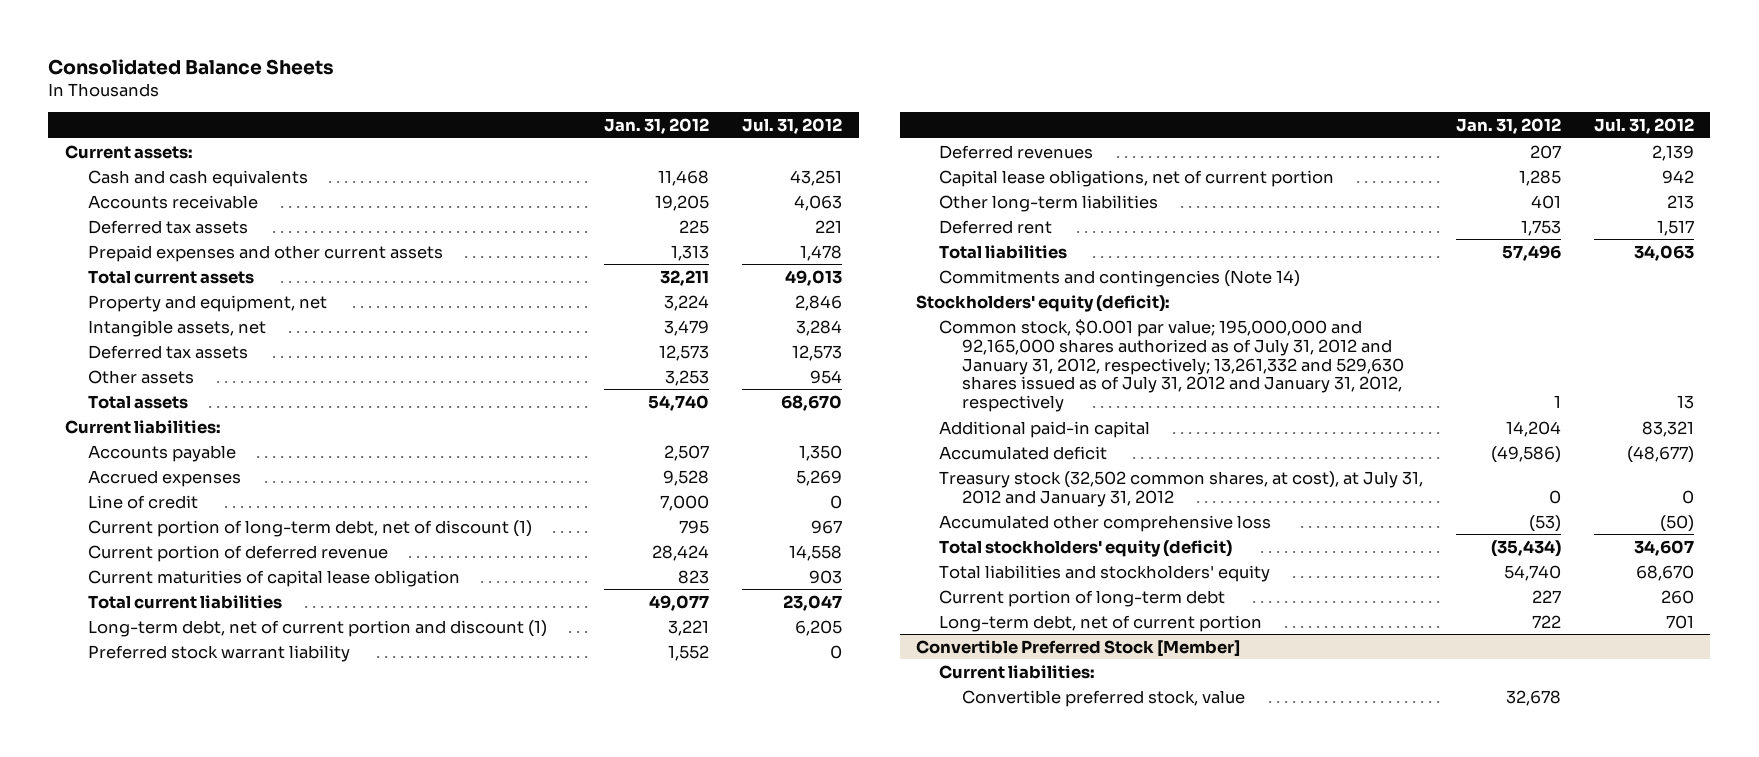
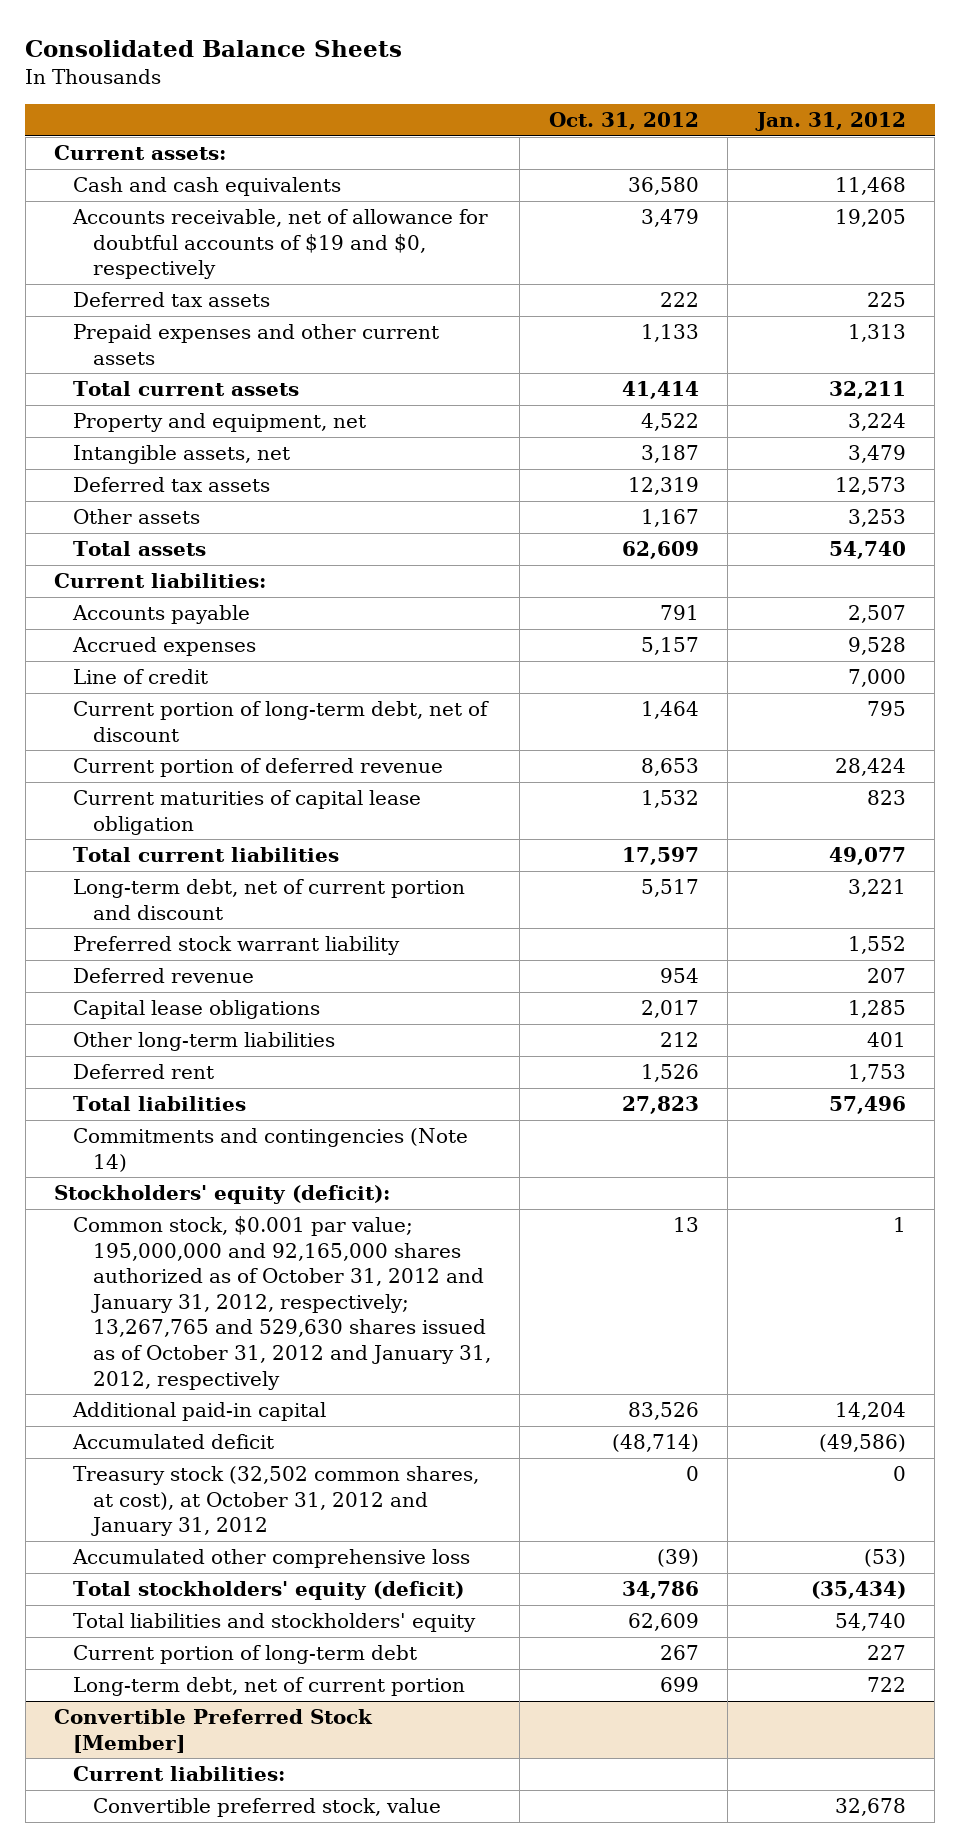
[742,117,843,134] Jul. 31, 2012 -> none
none -> [548,112,699,131] Oct. 31, 2012
[87,194,258,209] Accounts receivable -> [72,209,489,280] Accounts receivable, net of allowance for doubtful accounts of $19 and $0, respectively
[87,519,532,537] Current portion of long-term debt, net of discount (1) -> [73,701,490,742] Current portion of long-term debt, net of discount
[87,619,547,637] Long-term debt, net of current portion and discount (1) -> [73,879,466,920] Long-term debt, net of current portion and discount
[939,144,1094,159] Deferred revenues -> [73,968,255,984] Deferred revenue
[939,169,1335,187] Capital lease obligations, net of current portion -> [73,1000,321,1020] Capital lease obligations
[939,318,1405,413] Common stock, $0.001 par value; 195,000,000 and 92,165,000 shares authorized as of July 31, 2012 and January 31, 2012, respectively; 13,261,332 and 529,630 shares issued as of July 31, 2012 and January 31, 2012, respectively -> [73,1216,491,1390] Common stock, $0.001 par value; 195,000,000 and 92,165,000 shares authorized as of October 31, 2012 and January 31, 2012, respectively; 13,267,765 and 529,630 shares issued as of October 31, 2012 and January 31, 2012, respectively
[939,470,1424,507] Treasury stock (32,502 common shares, at cost), at July 31, 2012 and January 31, 2012 -> [73,1466,480,1537] Treasury stock (32,502 common shares, at cost), at October 31, 2012 and January 31, 2012

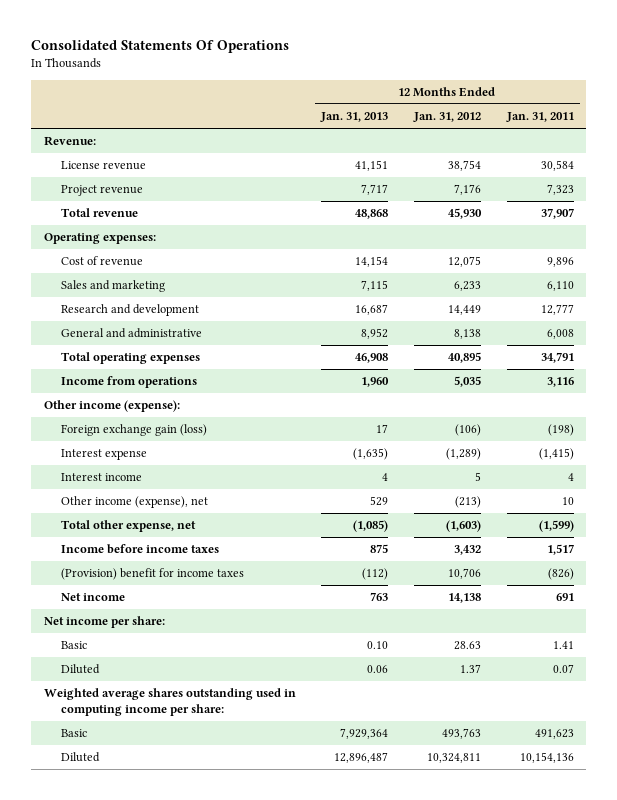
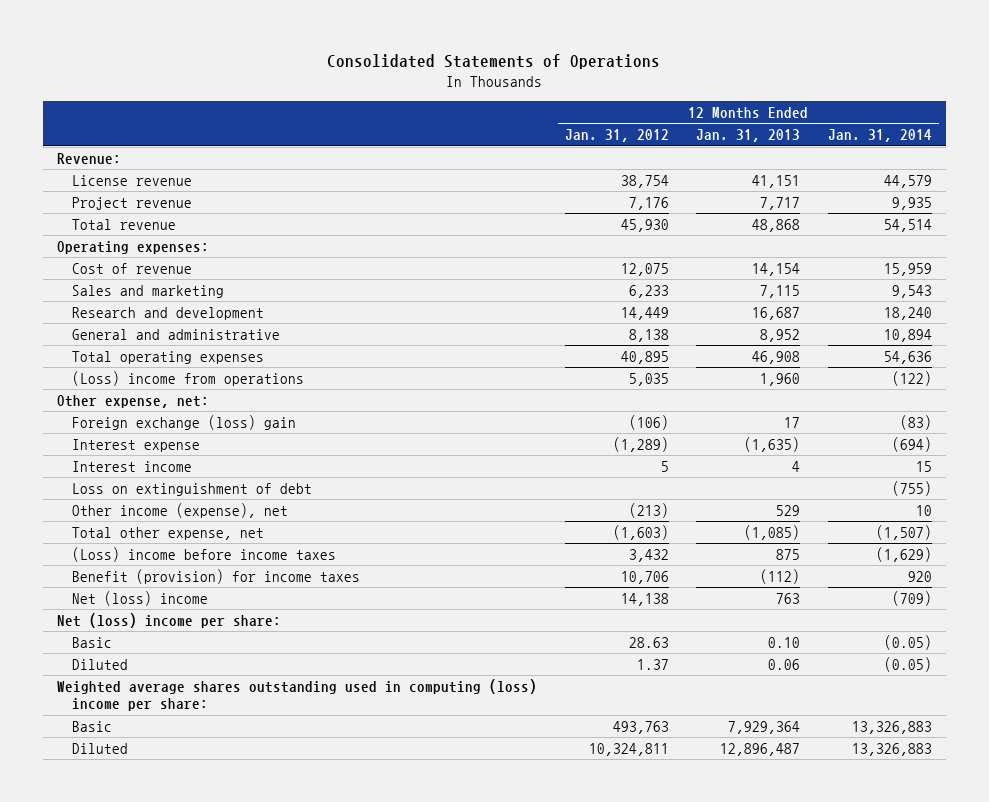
[30,40,289,54] Consolidated Statements Of Operations -> [327,54,661,70] Consolidated Statements of Operations
[505,112,574,123] Jan. 31, 2011 -> none
none -> [827,129,932,143] Jan. 31, 2014
[61,376,198,389] Income from operations -> [71,370,304,386] (Loss) income from operations
[43,400,180,413] Other income (expense): -> [56,394,209,408] Other expense, net:
[61,424,208,437] Foreign exchange gain (loss) -> [71,414,296,430] Foreign exchange (loss) gain
none -> [71,482,312,496] Loss on extinguishment of debt
[61,544,220,555] Income before income taxes -> [71,546,336,562] (Loss) income before income taxes
[61,568,245,581] (Provision) benefit for income taxes -> [71,568,360,584] Benefit (provision) for income taxes
[61,593,126,602] Net income -> [71,590,208,606] Net (loss) income
[43,616,165,629] Net income per share: -> [56,612,281,628] Net (loss) income per share:
[43,688,296,717] Weighted average shares outstanding used in computing income per share: -> [56,678,537,712] Weighted average shares outstanding used in computing (loss) income per share:

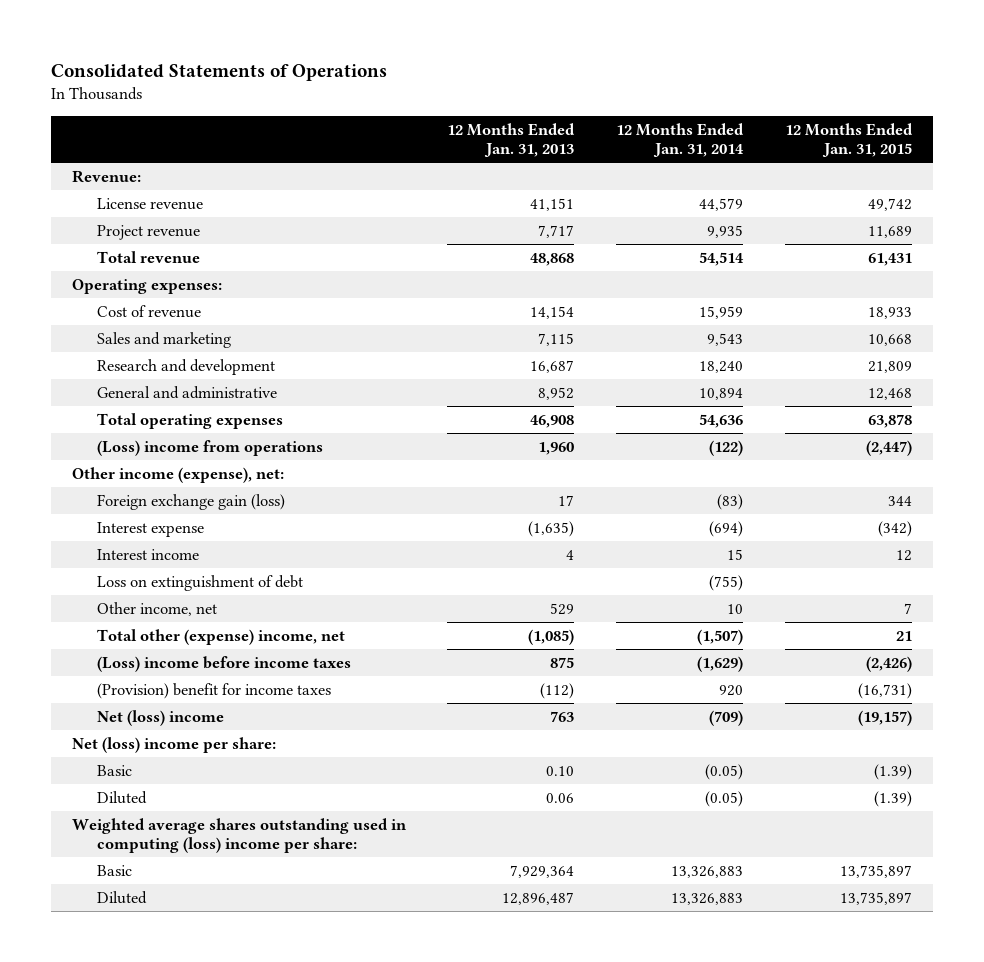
[564,129,669,143] Jan. 31, 2012 -> none
none -> [785,122,914,158] 12 Months Ended Jan. 31, 2015
[56,394,209,408] Other expense, net: -> [71,466,284,483] Other income (expense), net:
[71,414,296,430] Foreign exchange (loss) gain -> [96,493,285,510] Foreign exchange gain (loss)
[71,502,288,518] Other income (expense), net -> [96,601,217,616] Other income, net
[71,526,264,540] Total other expense, net -> [96,628,345,645] Total other (expense) income, net
[71,568,360,584] Benefit (provision) for income taxes -> [96,682,331,699] (Provision) benefit for income taxes

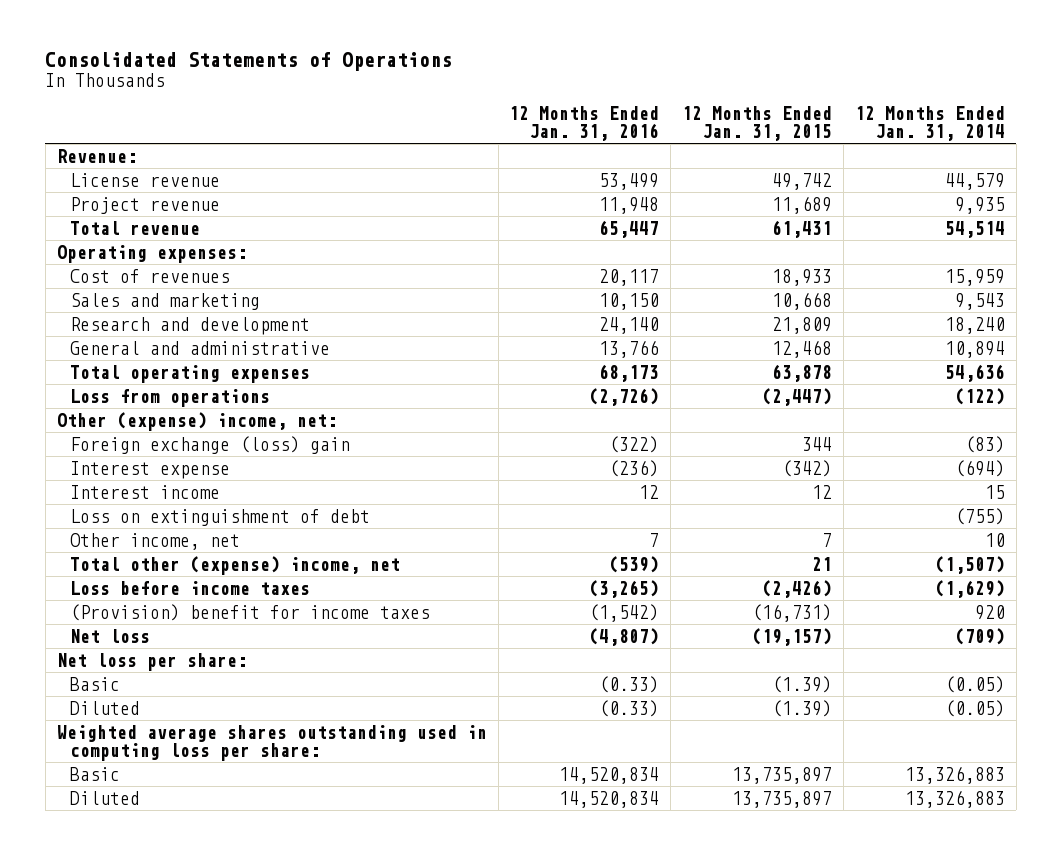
[447,122,576,158] 12 Months Ended Jan. 31, 2013 -> none
none -> [509,105,660,141] 12 Months Ended Jan. 31, 2016
[96,304,201,318] Cost of revenue -> [69,268,230,283] Cost of revenues
[96,439,323,456] (Loss) income from operations -> [69,388,270,407] Loss from operations
[71,466,284,483] Other income (expense), net: -> [56,411,337,431] Other (expense) income, net:
[96,493,285,510] Foreign exchange gain (loss) -> [69,435,350,454] Foreign exchange (loss) gain
[96,655,351,672] (Loss) income before income taxes -> [69,580,310,595] Loss before income taxes
[96,709,224,726] Net (loss) income -> [69,628,150,643] Net loss
[71,736,276,753] Net (loss) income per share: -> [56,652,247,671] Net loss per share:
[71,817,407,854] Weighted average shares outstanding used in computing (loss) income per share: -> [56,724,487,761] Weighted average shares outstanding used in computing loss per share:

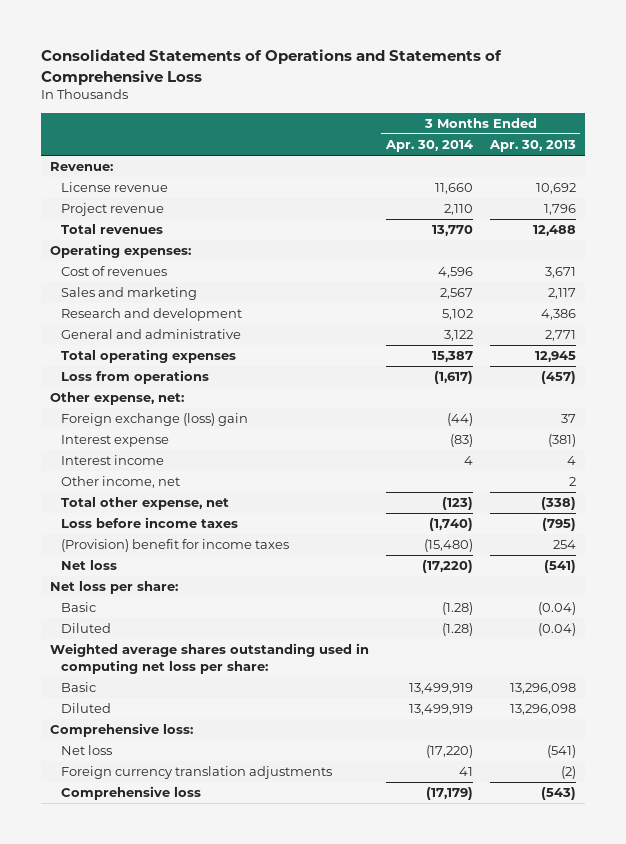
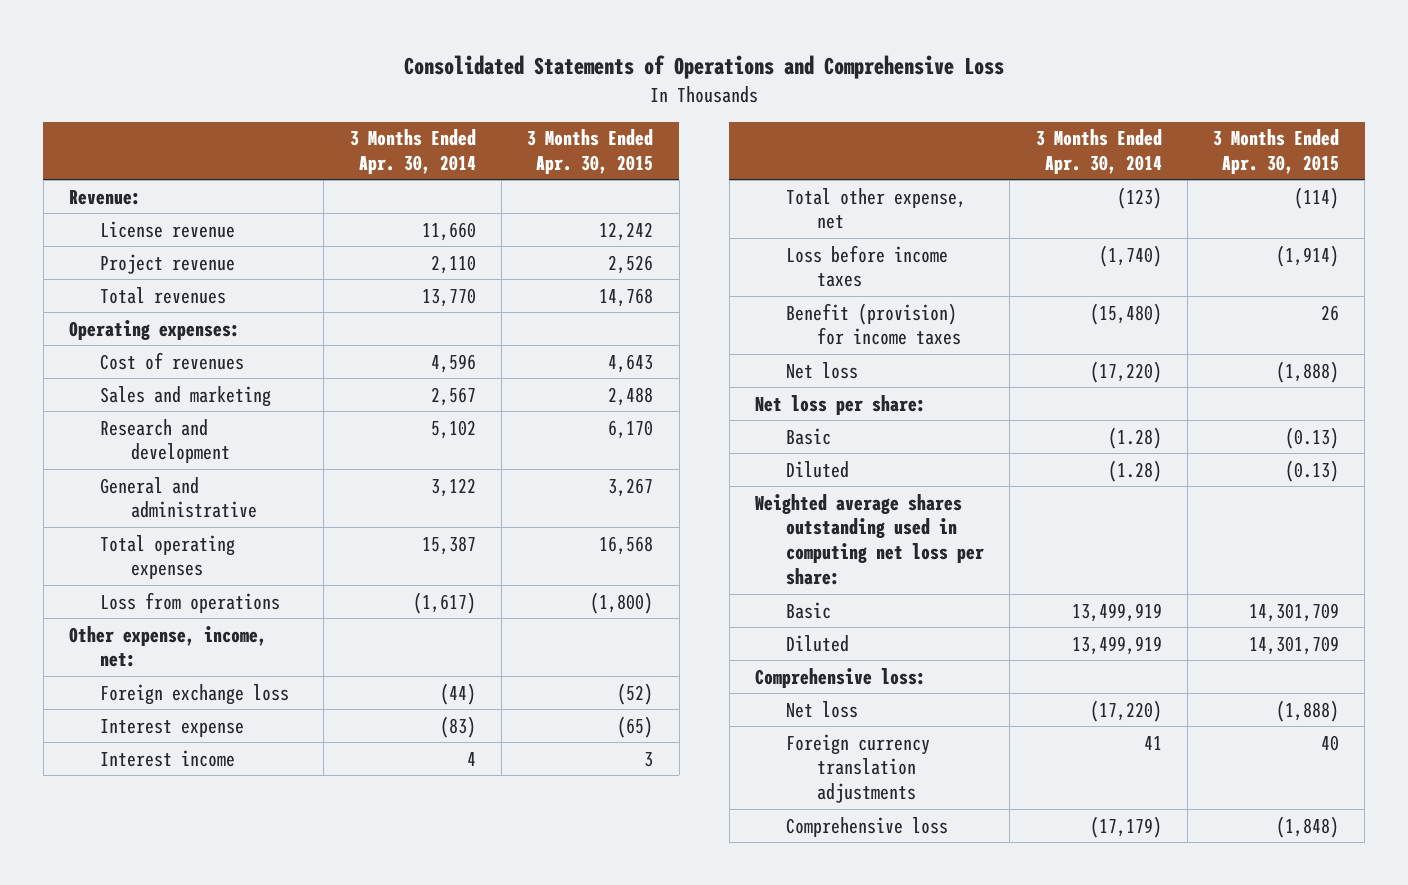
[40,49,502,85] Consolidated Statements of Operations and Statements of Comprehensive Loss -> [404,55,1005,80] Consolidated Statements of Operations and Comprehensive Loss
[488,140,576,153] Apr. 30, 2013 -> none
none -> [527,129,654,174] 3 Months Ended Apr. 30, 2015
[49,392,184,406] Other expense, net: -> [69,625,268,668] Other expense, income, net:
[61,413,249,427] Foreign exchange (loss) gain -> [100,683,290,705] Foreign exchange loss
[61,476,181,489] Other income, net -> none
[61,539,290,553] (Provision) benefit for income taxes -> [785,302,961,346] Benefit (provision) for income taxes

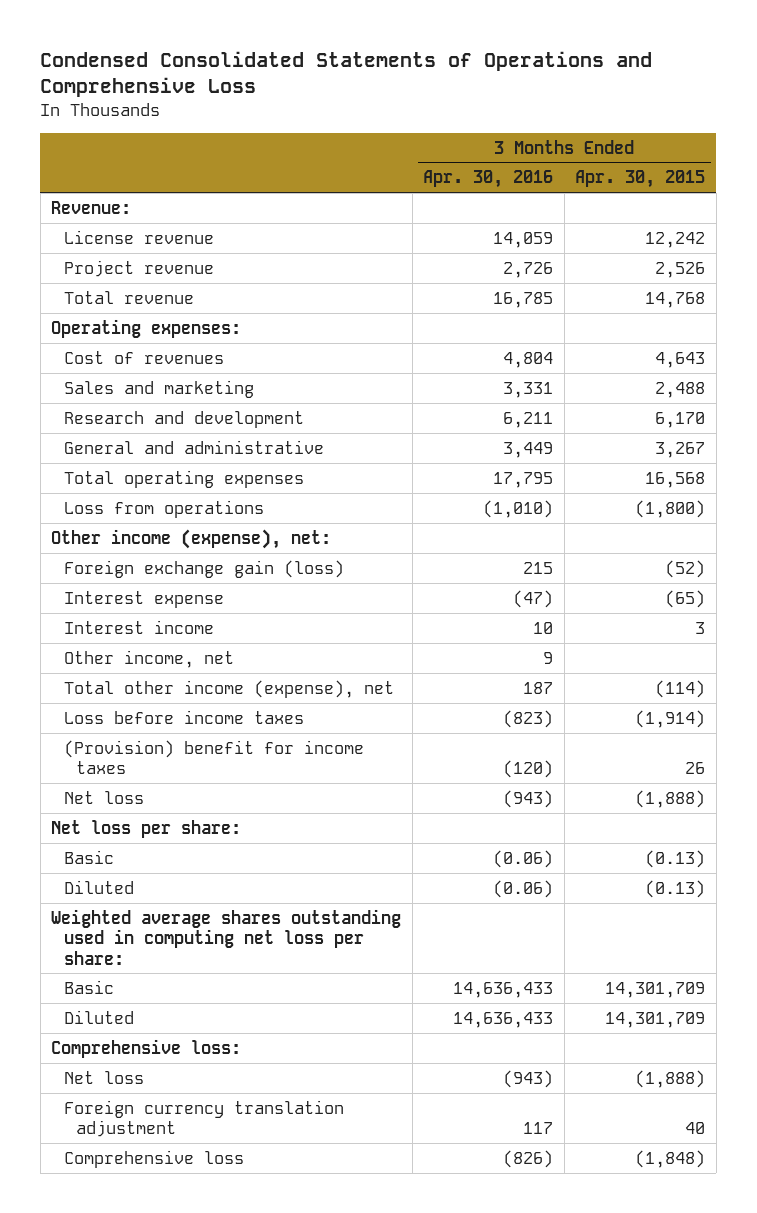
[404,55,1005,80] Consolidated Statements of Operations and Comprehensive Loss -> [40,50,653,97] Condensed Consolidated Statements of Operations and Comprehensive Loss
[349,129,476,174] 3 Months Ended Apr. 30, 2014 -> none
none -> [423,170,554,189] Apr. 30, 2016
[100,286,227,304] Total revenues -> [63,290,194,304] Total revenue
[69,625,268,668] Other expense, income, net: -> [51,528,332,549] Other income (expense), net:
[100,683,290,705] Foreign exchange loss -> [63,559,344,578] Foreign exchange gain (loss)
none -> [63,649,234,668] Other income, net
[785,187,966,230] Total other expense, net -> [63,679,394,698] Total other income (expense), net
[785,302,961,346] Benefit (provision) for income taxes -> [63,739,364,775] (Provision) benefit for income taxes
[785,733,930,804] Foreign currency translation adjustments -> [63,1099,344,1138] Foreign currency translation adjustment

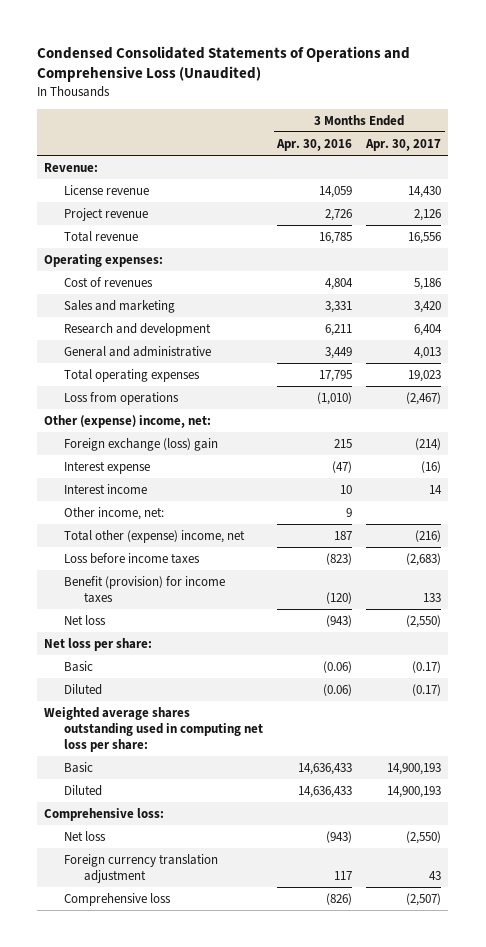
[40,50,653,97] Condensed Consolidated Statements of Operations and Comprehensive Loss -> [37,45,411,83] Condensed Consolidated Statements of Operations and Comprehensive Loss (Unaudited)
[575,170,706,189] Apr. 30, 2015 -> none
none -> [365,138,442,151] Apr. 30, 2017
[51,528,332,549] Other income (expense), net: -> [44,414,212,428] Other (expense) income, net:
[63,559,344,578] Foreign exchange gain (loss) -> [64,437,219,451] Foreign exchange (loss) gain
[63,649,234,668] Other income, net -> [64,506,165,520] Other income, net:
[63,679,394,698] Total other income (expense), net -> [64,529,246,543] Total other (expense) income, net
[63,739,364,775] (Provision) benefit for income taxes -> [64,575,226,603] Benefit (provision) for income taxes

